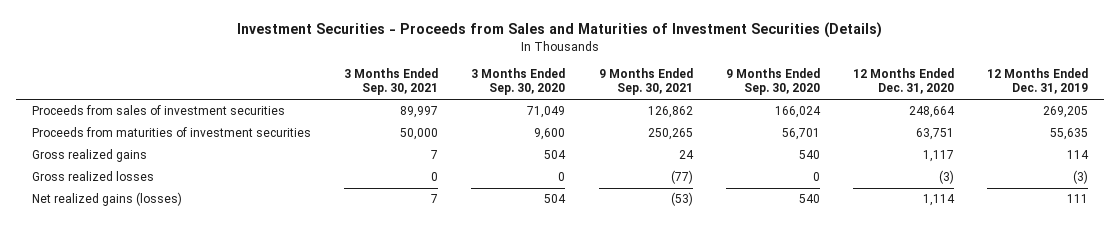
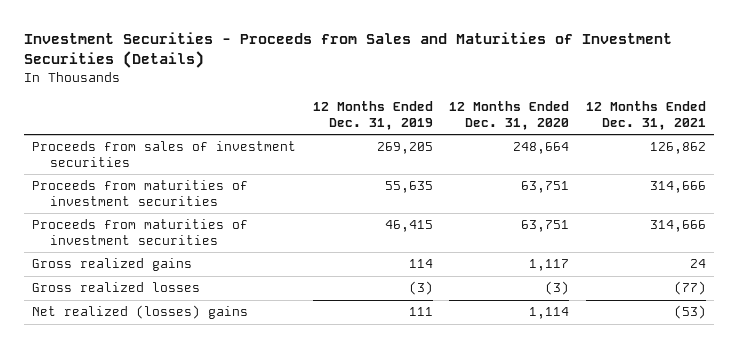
[344,68,439,96] 3 Months Ended Sep. 30, 2021 -> none
[471,68,566,96] 3 Months Ended Sep. 30, 2020 -> none
[598,68,693,96] 9 Months Ended Sep. 30, 2021 -> none
[725,68,820,96] 9 Months Ended Sep. 30, 2020 -> none
none -> [585,101,706,130] 12 Months Ended Dec. 31, 2021
none -> [32,219,249,246] Proceeds from maturities of investment securities
[32,192,183,207] Net realized gains (losses) -> [32,305,249,320] Net realized (losses) gains

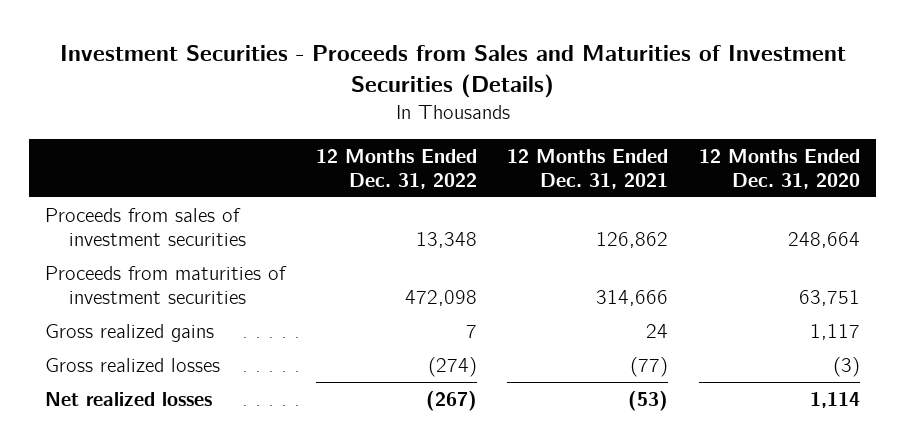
[312,101,433,130] 12 Months Ended Dec. 31, 2019 -> none
none -> [315,148,477,189] 12 Months Ended Dec. 31, 2022
[32,219,249,246] Proceeds from maturities of investment securities -> none
[32,305,249,320] Net realized (losses) gains -> [44,392,212,407] Net realized losses

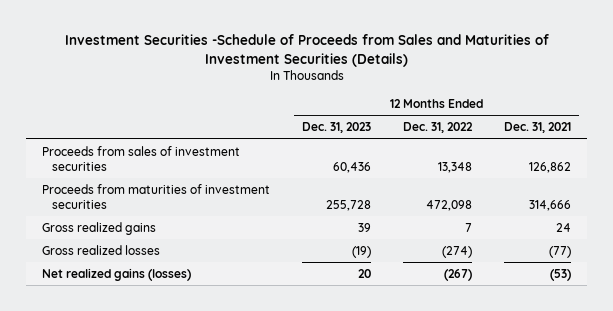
[59,44,846,98] Investment Securities - Proceeds from Sales and Maturities of Investment Securities (Details) -> [64,33,549,67] Investment Securities -Schedule of Proceeds from Sales and Maturities of Investment Securities (Details)
[699,148,861,189] 12 Months Ended Dec. 31, 2020 -> none
none -> [302,122,372,134] Dec. 31, 2023
[44,392,212,407] Net realized losses -> [42,267,192,281] Net realized gains (losses)

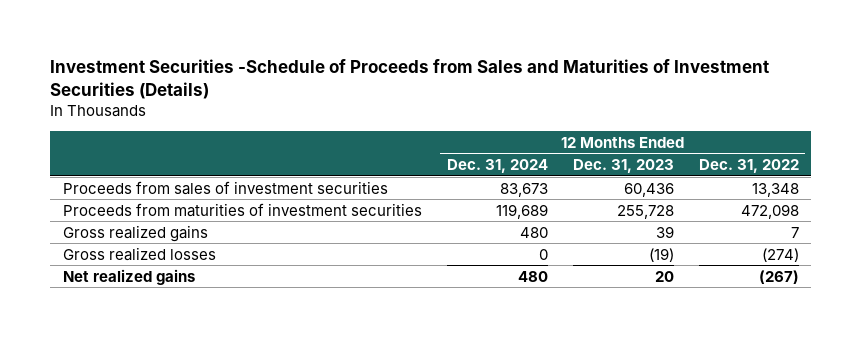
[503,122,571,134] Dec. 31, 2021 -> none
none -> [446,159,548,174] Dec. 31, 2024
[42,267,192,281] Net realized gains (losses) -> [62,268,195,285] Net realized gains

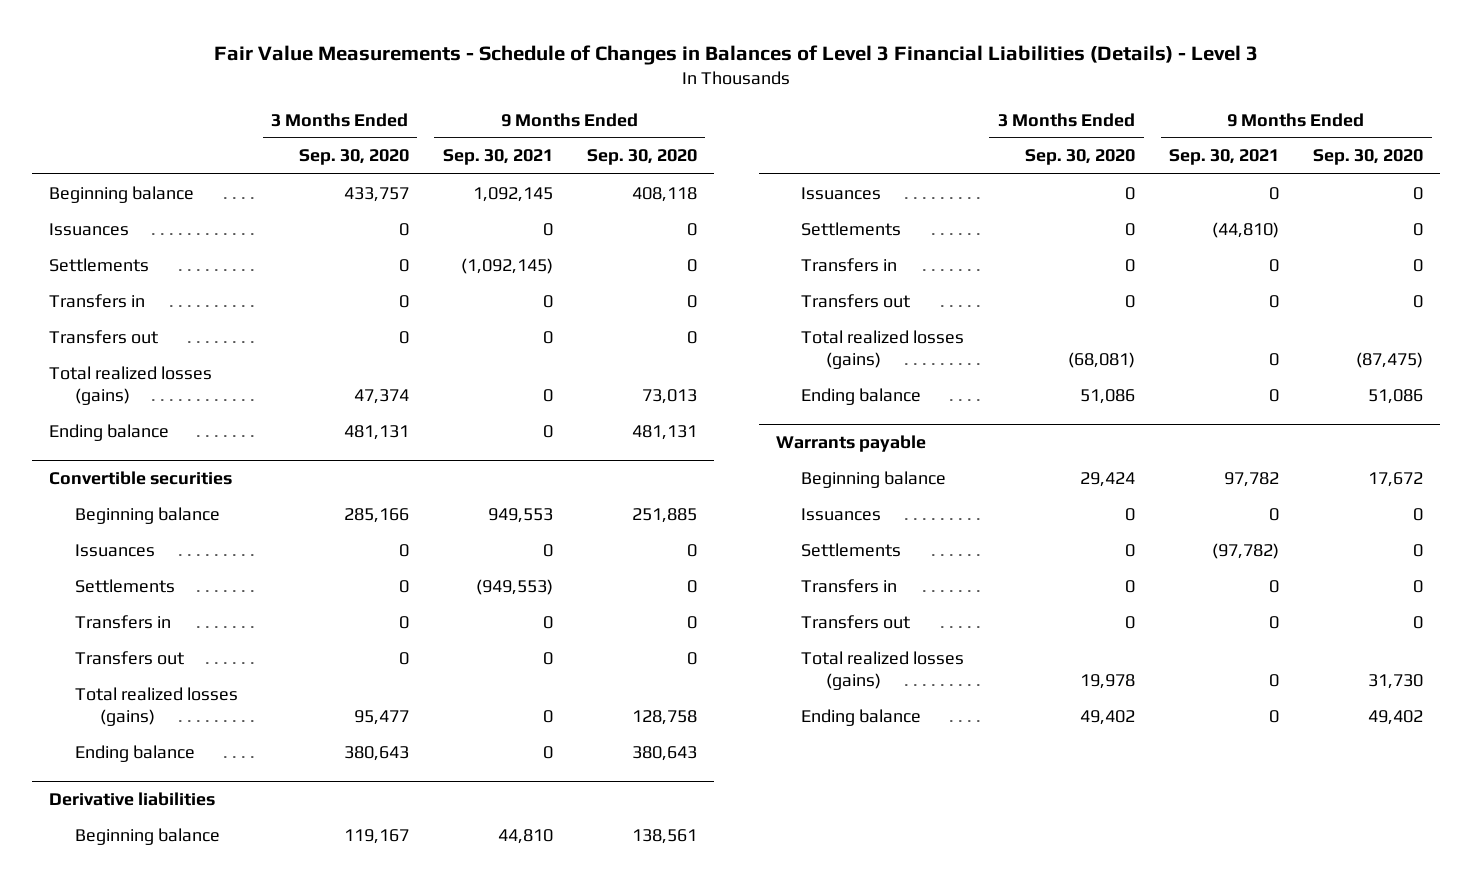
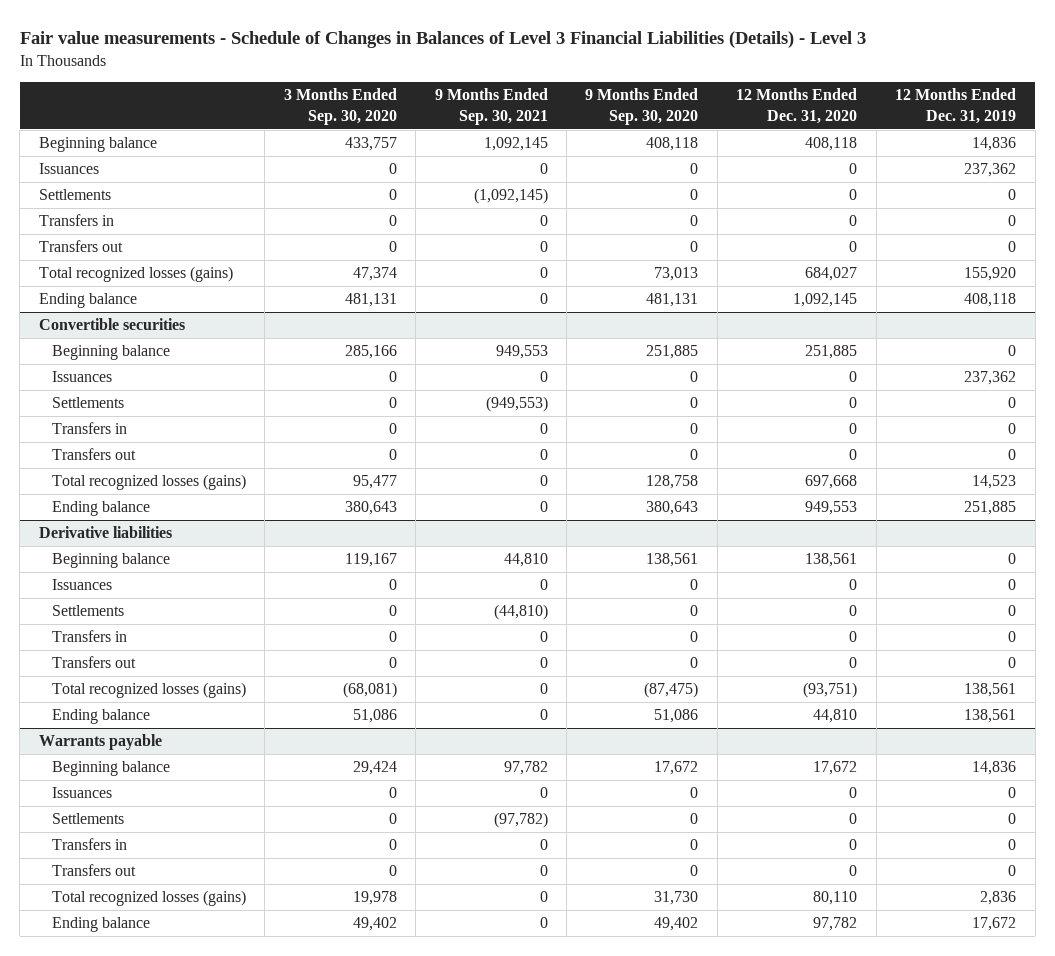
[214,45,1259,66] Fair Value Measurements - Schedule of Changes in Balances of Level 3 Financial Liabilities (Details) - Level 3 -> [19,31,866,49] Fair value measurements - Schedule of Changes in Balances of Level 3 Financial Liabilities (Details) - Level 3
none -> [736,88,858,124] 12 Months Ended Dec. 31, 2020
none -> [895,88,1017,124] 12 Months Ended Dec. 31, 2019
[49,365,213,405] Total realized losses (gains) -> [38,266,233,283] Total recognized losses (gains)
[74,686,238,726] Total realized losses (gains) -> [51,474,246,491] Total recognized losses (gains)
[800,329,964,369] Total realized losses (gains) -> [51,682,246,699] Total recognized losses (gains)
[800,650,964,690] Total realized losses (gains) -> [51,890,246,907] Total recognized losses (gains)

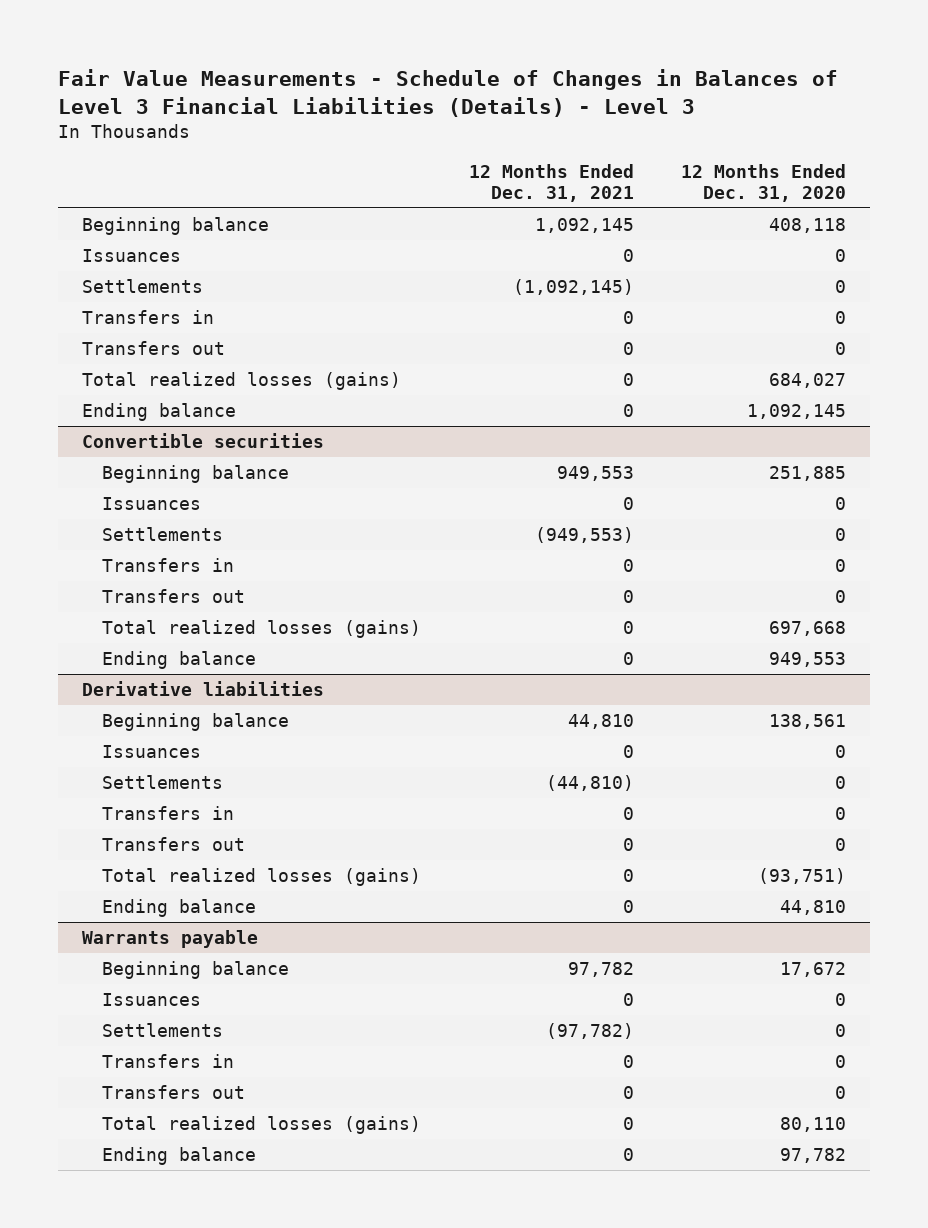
[19,31,866,49] Fair value measurements - Schedule of Changes in Balances of Level 3 Financial Liabilities (Details) - Level 3 -> [57,68,838,117] Fair Value Measurements - Schedule of Changes in Balances of Level 3 Financial Liabilities (Details) - Level 3
[283,88,397,125] 3 Months Ended Sep. 30, 2020 -> none
[434,88,548,125] 9 Months Ended Sep. 30, 2021 -> none
[585,88,699,125] 9 Months Ended Sep. 30, 2020 -> none
[895,88,1017,124] 12 Months Ended Dec. 31, 2019 -> none
none -> [468,163,634,203] 12 Months Ended Dec. 31, 2021
[38,266,233,283] Total recognized losses (gains) -> [81,371,401,390] Total realized losses (gains)
[51,474,246,491] Total recognized losses (gains) -> [102,619,422,638] Total realized losses (gains)
[51,682,246,699] Total recognized losses (gains) -> [102,867,422,886] Total realized losses (gains)
[51,890,246,907] Total recognized losses (gains) -> [102,1115,422,1134] Total realized losses (gains)

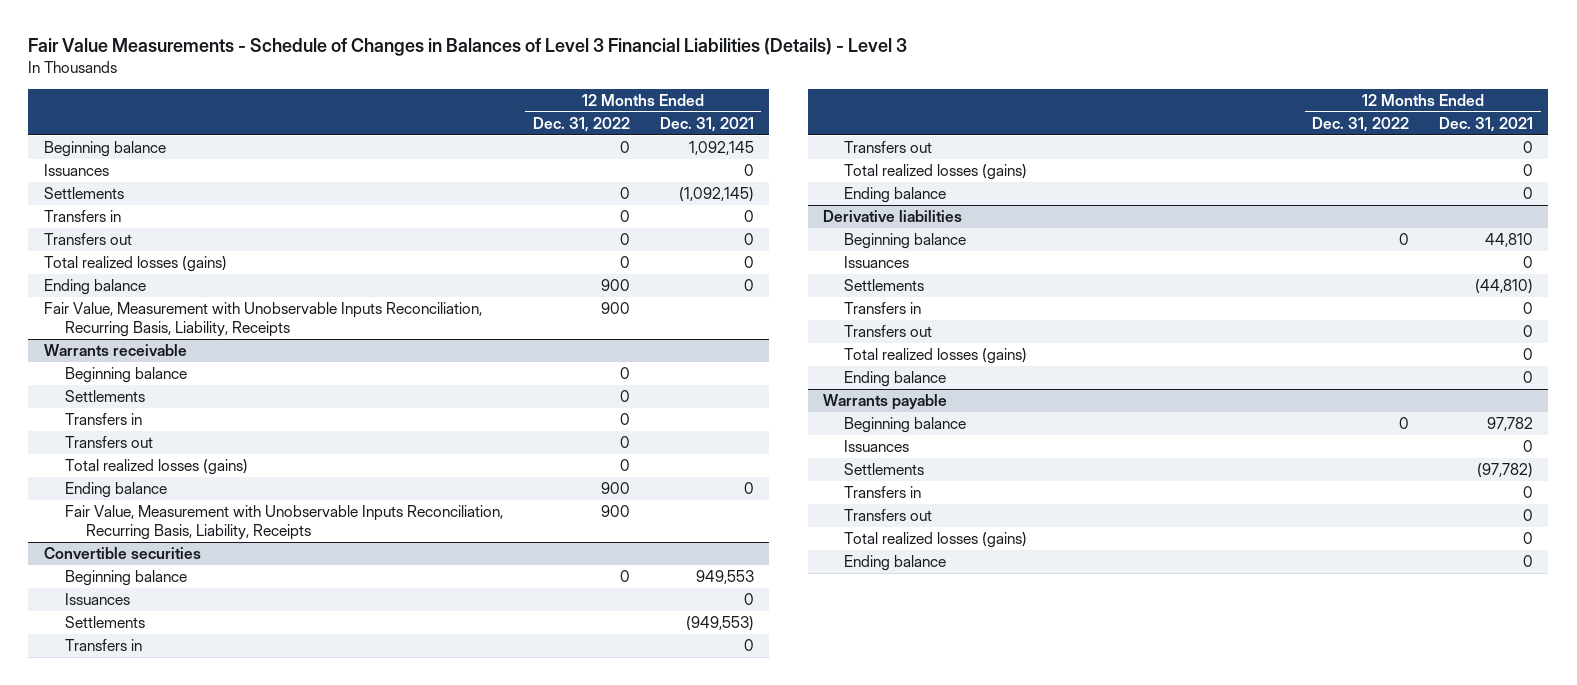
[681,163,847,203] 12 Months Ended Dec. 31, 2020 -> none
none -> [532,116,630,132] Dec. 31, 2022
none -> [43,302,482,338] Fair Value, Measurement with Unobservable Inputs Reconciliation, Recurring Basis, Liability, Receipts
none -> [43,344,187,357] Warrants receivable
none -> [64,367,187,384] Beginning balance
none -> [64,390,145,403] Settlements
none -> [64,413,142,426] Transfers in
none -> [64,436,153,449] Transfers out
none -> [64,459,248,476] Total realized losses (gains)
none -> [64,482,167,499] Ending balance
none -> [64,505,503,541] Fair Value, Measurement with Unobservable Inputs Reconciliation, Recurring Basis, Liability, Receipts

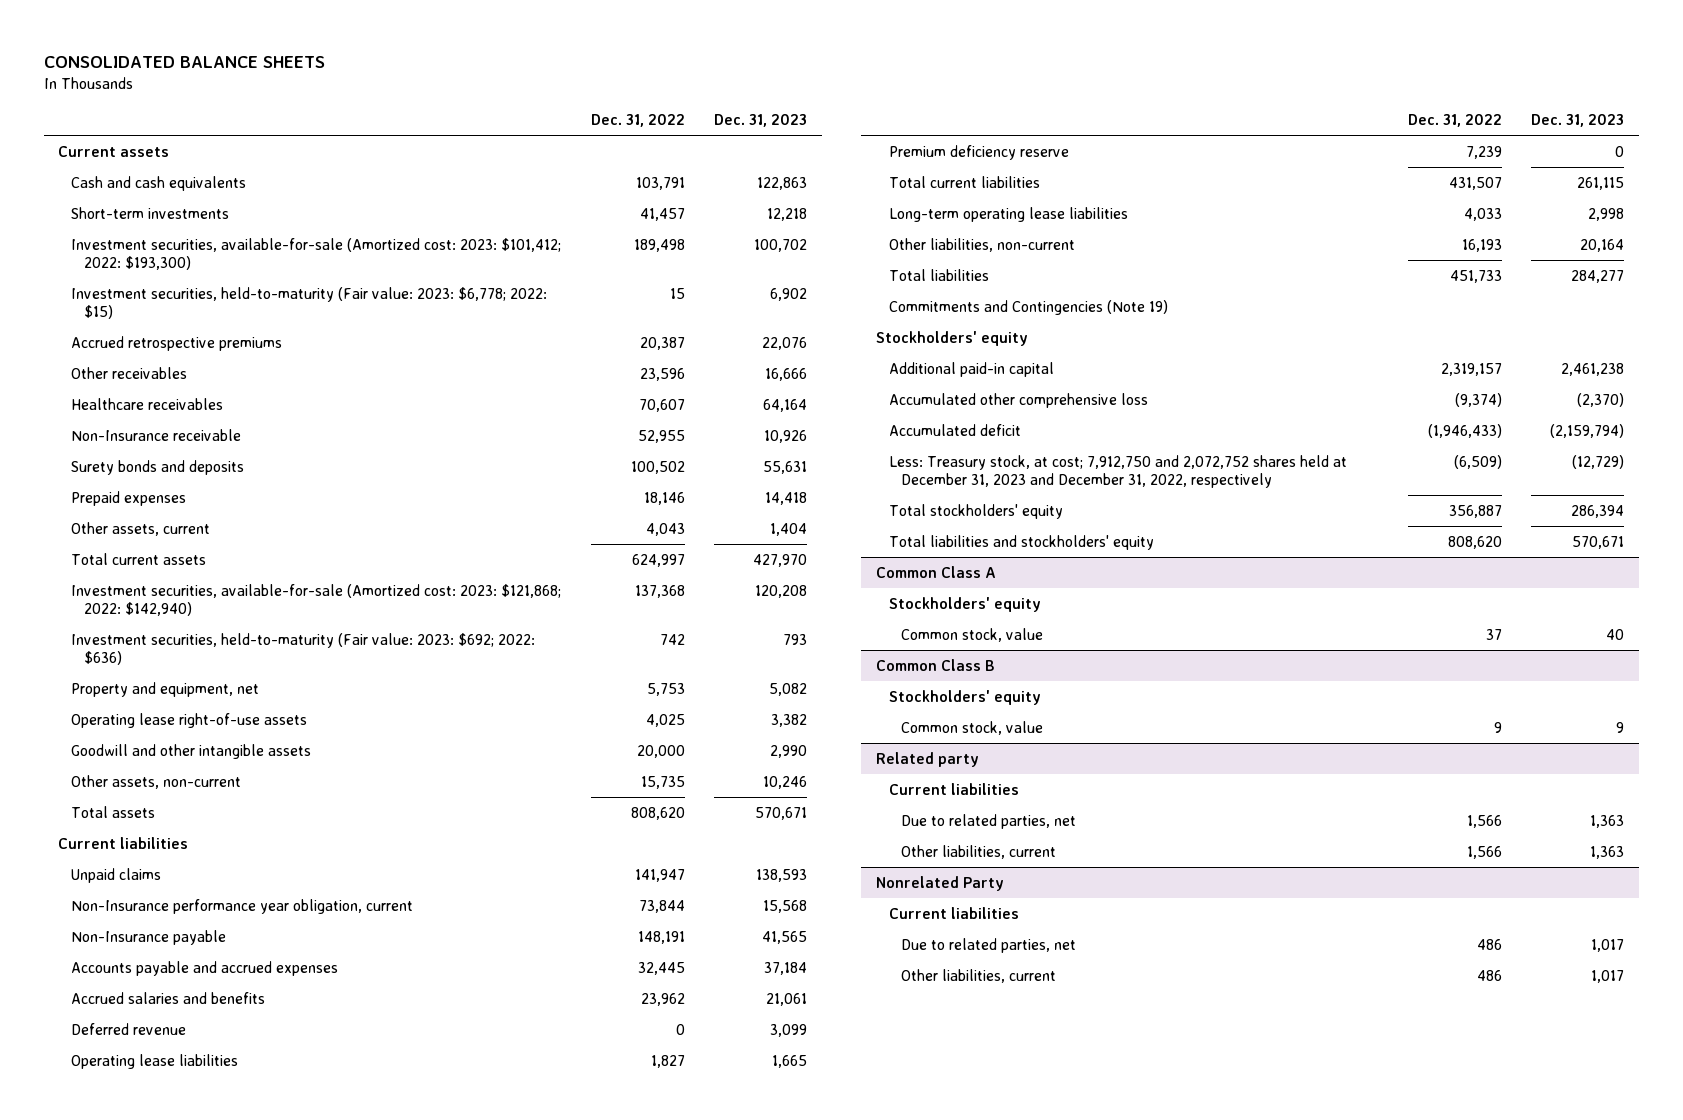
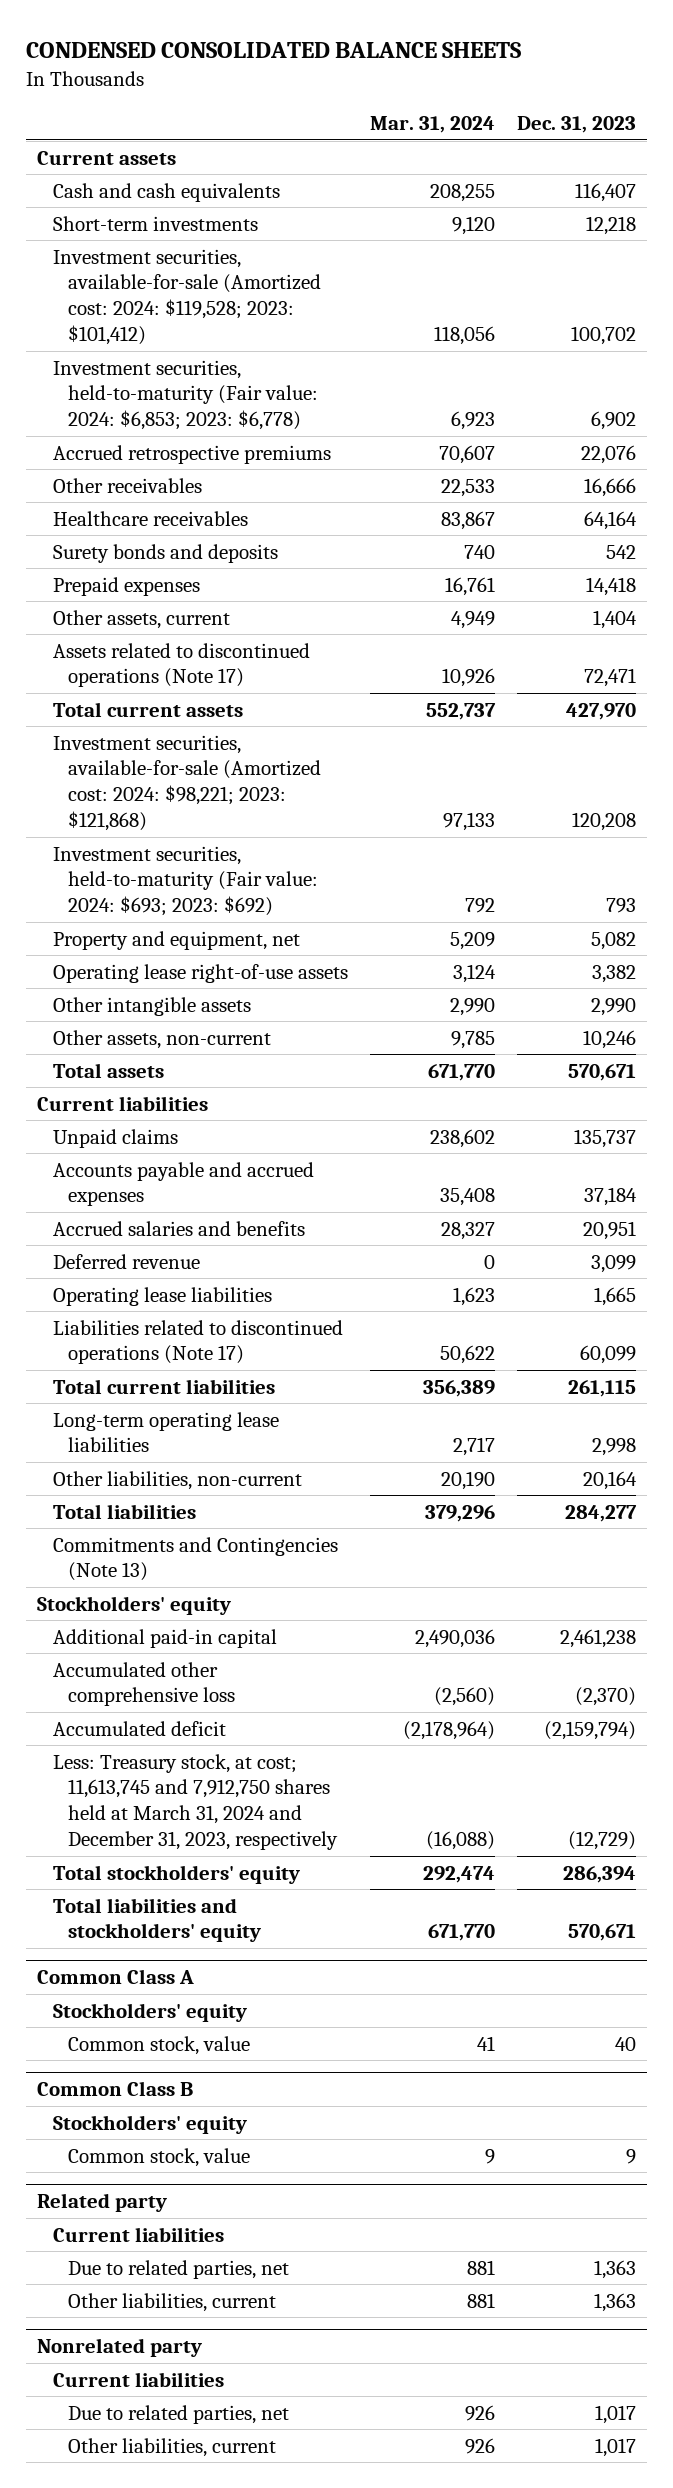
[43,55,325,68] CONSOLIDATED BALANCE SHEETS -> [25,42,521,59] CONDENSED CONSOLIDATED BALANCE SHEETS
[590,114,685,128] Dec. 31, 2022 -> none
none -> [369,116,495,134] Mar. 31, 2024
[757,176,808,190] 122,863 -> [575,182,637,202] 116,407
[71,237,562,271] Investment securities, available-for-sale (Amortized cost: 2023: $101,412; 2022: $193,300) -> [52,248,322,346] Investment securities, available-for-sale (Amortized cost: 2024: $119,528; 2023: $101,412)
[71,286,548,320] Investment securities, held-to-maturity (Fair value: 2023: $6,778; 2022: $15) -> [52,359,319,431] Investment securities, held-to-maturity (Fair value: 2024: $6,853; 2023: $6,778)
[71,428,242,441] Non-Insurance receivable -> none
[763,460,808,474] 55,631 -> [606,544,637,559] 542
none -> [52,642,310,688] Assets related to discontinued operations (Note 17)
[71,583,562,617] Investment securities, available-for-sale (Amortized cost: 2023: $121,868; 2022: $142,940) -> [52,734,322,832] Investment securities, available-for-sale (Amortized cost: 2024: $98,221; 2023: $121,868)
[71,632,536,666] Investment securities, held-to-maturity (Fair value: 2023: $692; 2022: $636) -> [52,845,319,917] Investment securities, held-to-maturity (Fair value: 2024: $693; 2023: $692)
[71,743,312,759] Goodwill and other intangible assets -> [52,996,251,1016] Other intangible assets
[71,898,414,914] Non-Insurance performance year obligation, current -> none
[71,929,227,945] Non-Insurance payable -> none
[756,868,808,882] 138,593 -> [574,1128,637,1148] 135,737
[766,992,808,1006] 21,061 -> [583,1220,637,1240] 20,951
[888,144,1069,160] Premium deficiency reserve -> none
none -> [52,1319,343,1365] Liabilities related to discontinued operations (Note 17)
[888,299,1168,315] Commitments and Contingencies (Note 19) -> [52,1536,338,1582] Commitments and Contingencies (Note 13)
[888,454,1347,489] Less: Treasury stock, at cost; 7,912,750 and 2,072,752 shares held at December 31, 2023 and December 31, 2022, respectively -> [52,1753,339,1851] Less: Treasury stock, at cost; 11,613,745 and 7,912,750 shares held at March 31, 2024 and December 31, 2023, respectively
[875,875,1004,891] Nonrelated Party -> [37,2338,203,2358] Nonrelated party

